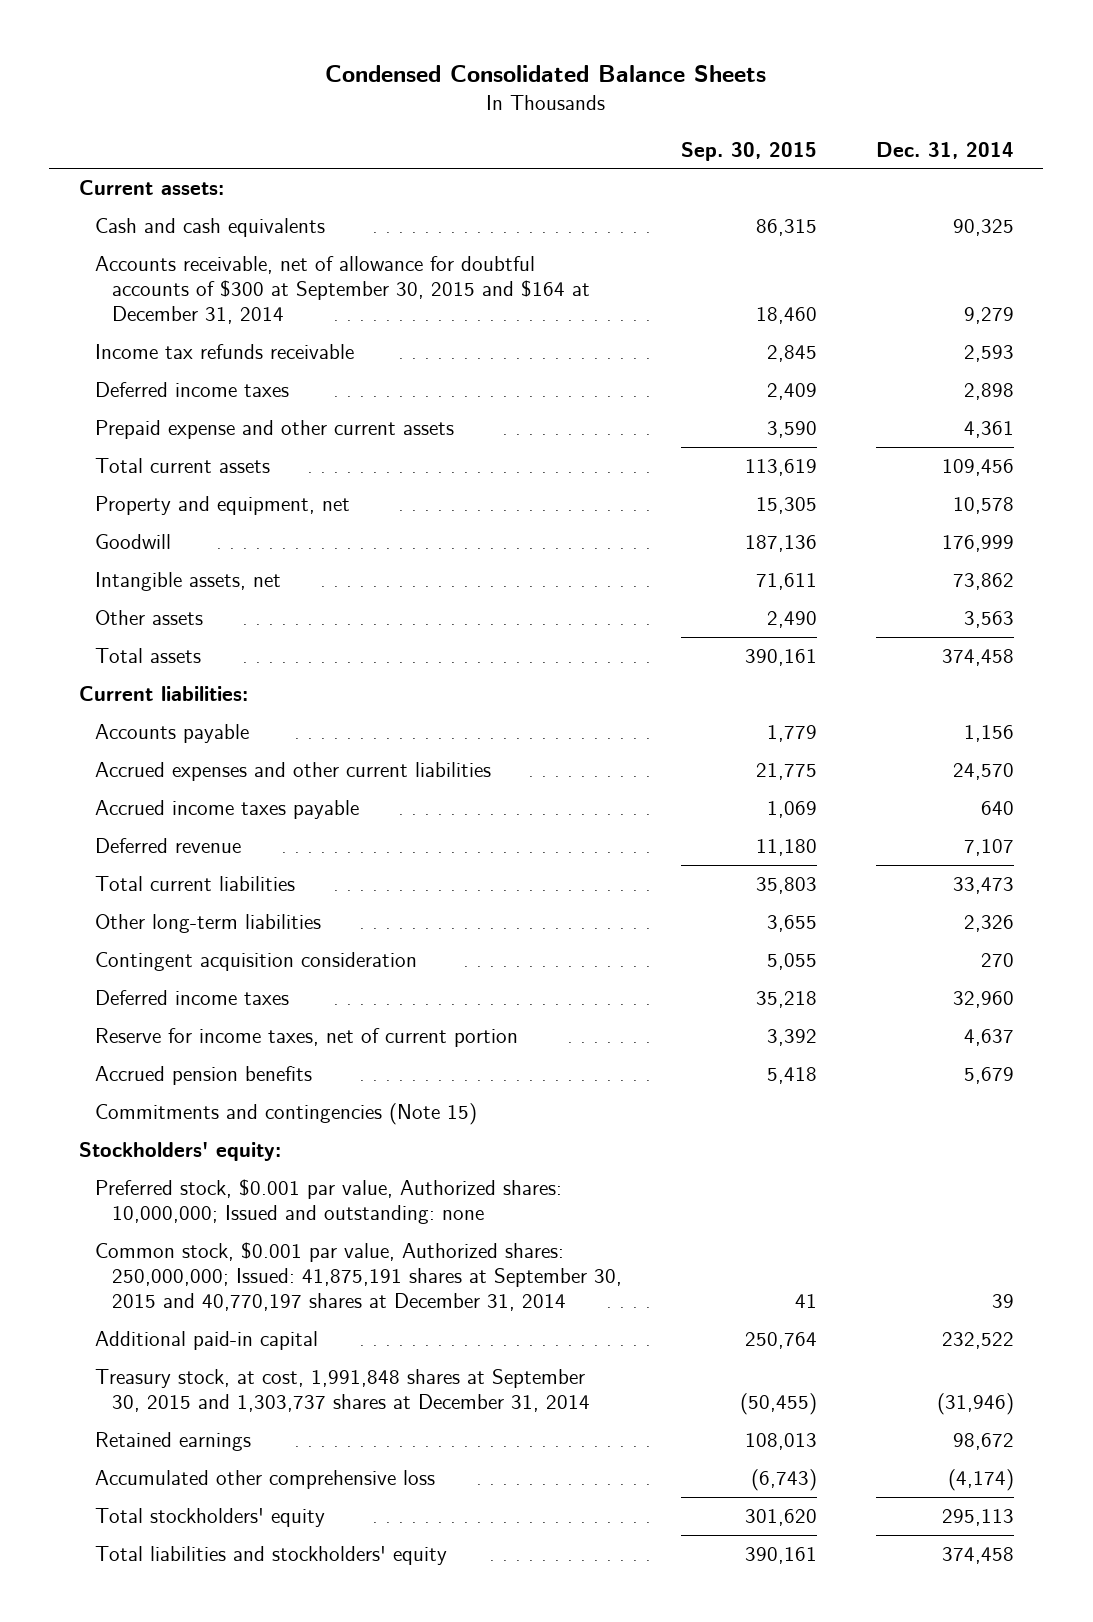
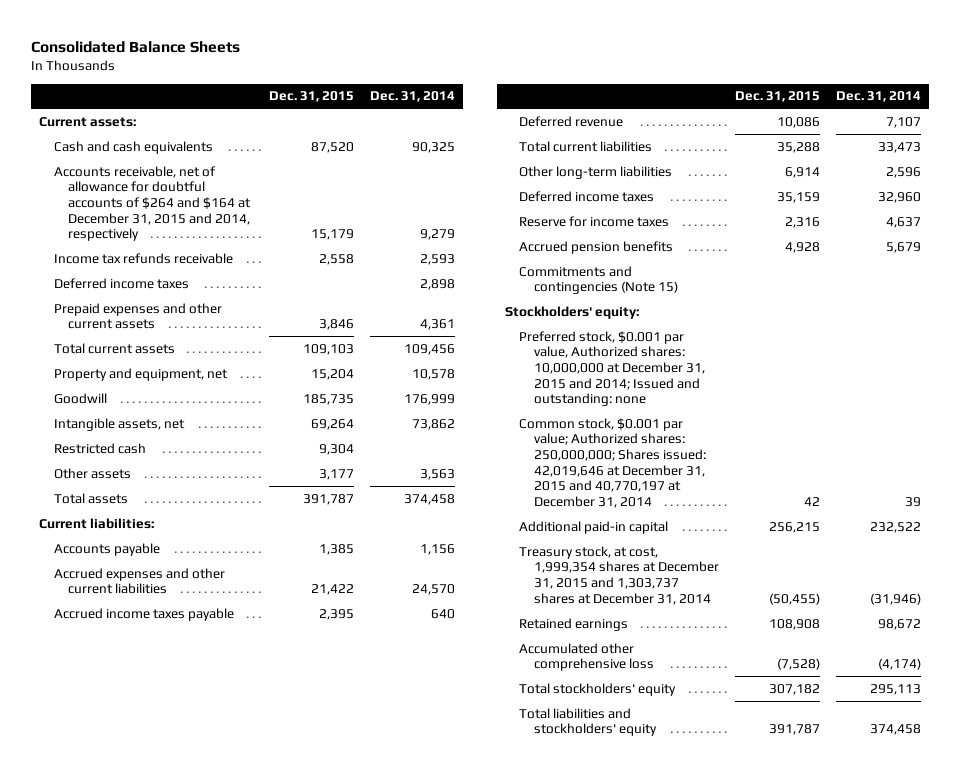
[325,64,767,82] Condensed Consolidated Balance Sheets -> [31,40,241,53] Consolidated Balance Sheets
[680,141,817,161] Sep. 30, 2015 -> none
none -> [269,91,355,103] Dec. 31, 2015
[95,256,590,325] Accounts receivable, net of allowance for doubtful accounts of $300 at September 30, 2015 and $164 at December 31, 2014 -> [53,165,252,242] Accounts receivable, net of allowance for doubtful accounts of $264 and $164 at December 31, 2015 and 2014, respectively
[95,420,455,440] Prepaid expense and other current assets -> [53,302,222,330] Prepaid expenses and other current assets
none -> [53,442,146,454] Restricted cash
[95,952,418,972] Contingent acquisition consideration -> none
[963,915,1014,933] 2,326 -> [886,166,922,178] 2,596
[95,1028,519,1048] Reserve for income taxes, net of current portion -> [519,215,670,227] Reserve for income taxes
[95,1179,563,1225] Preferred stock, $0.001 par value, Authorized shares: 10,000,000; Issued and outstanding: none -> [519,330,706,407] Preferred stock, $0.001 par value, Authorized shares: 10,000,000 at December 31, 2015 and 2014; Issued and outstanding: none
[95,1242,622,1312] Common stock, $0.001 par value, Authorized shares: 250,000,000; Issued: 41,875,191 shares at September 30, 2015 and 40,770,197 shares at December 31, 2014 -> [519,417,707,508] Common stock, $0.001 par value; Authorized shares: 250,000,000; Shares issued: 42,019,646 at December 31, 2015 and 40,770,197 at December 31, 2014
[95,1369,590,1413] Treasury stock, at cost, 1,991,848 shares at September 30, 2015 and 1,303,737 shares at December 31, 2014 -> [519,545,720,605] Treasury stock, at cost, 1,999,354 shares at December 31, 2015 and 1,303,737 shares at December 31, 2014

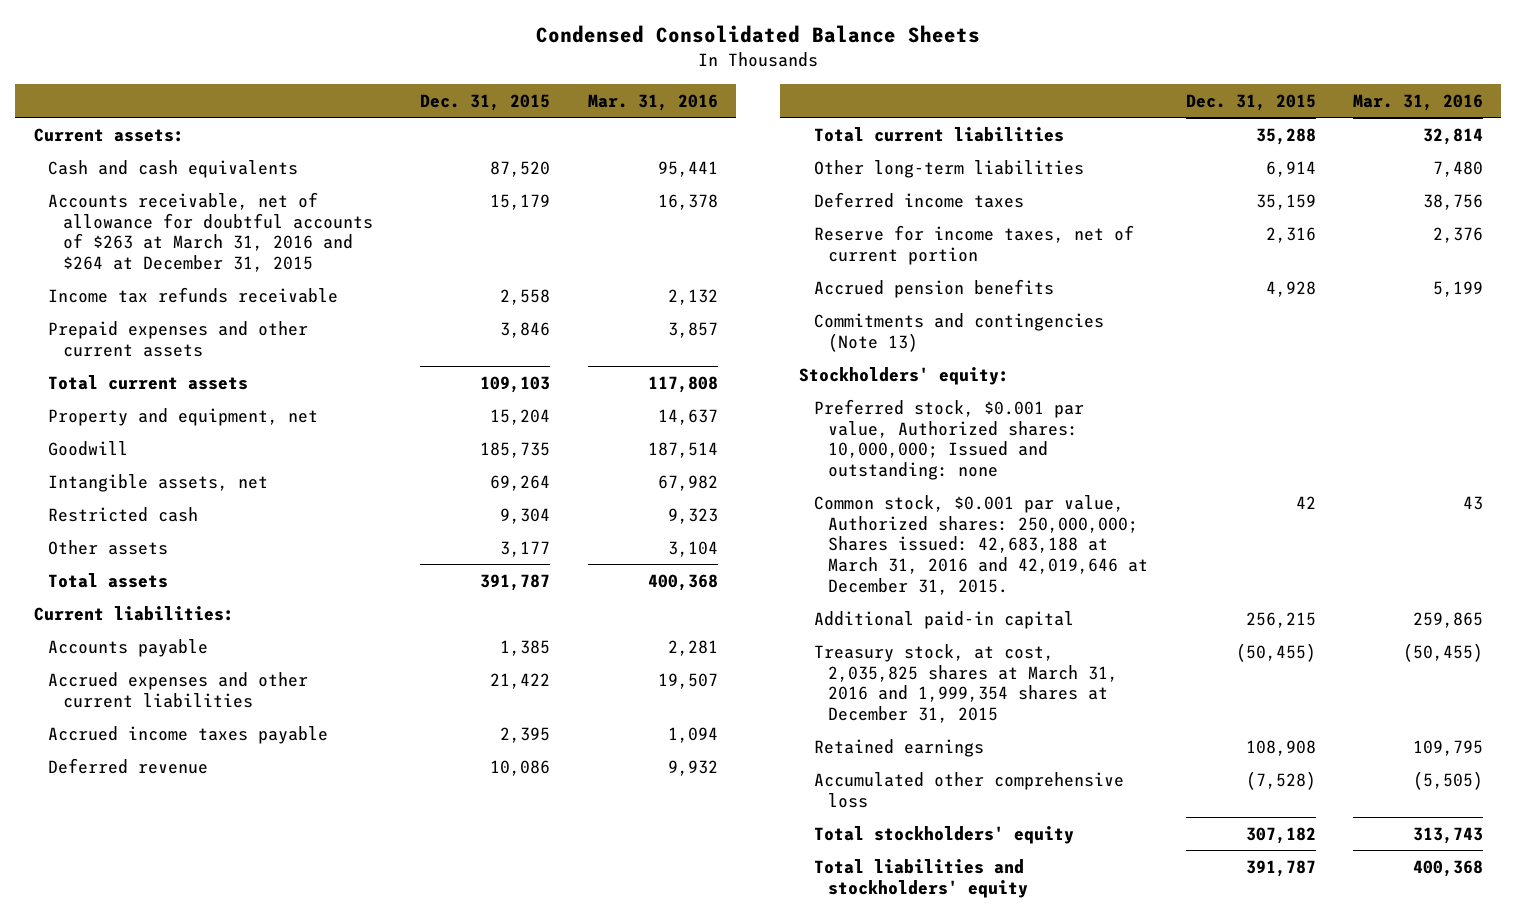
[31,40,241,53] Consolidated Balance Sheets -> [536,25,981,44] Condensed Consolidated Balance Sheets
[370,91,456,103] Dec. 31, 2014 -> none
none -> [587,93,718,111] Mar. 31, 2016
[53,165,252,242] Accounts receivable, net of allowance for doubtful accounts of $264 and $164 at December 31, 2015 and 2014, respectively -> [48,191,374,272] Accounts receivable, net of allowance for doubtful accounts of $263 at March 31, 2016 and $264 at December 31, 2015
[53,277,189,289] Deferred income taxes -> none
[519,215,670,227] Reserve for income taxes -> [813,224,1134,265] Reserve for income taxes, net of current portion
[519,265,679,295] Commitments and contingencies (Note 15) -> [813,312,1104,352] Commitments and contingencies (Note 13)
[519,330,706,407] Preferred stock, $0.001 par value, Authorized shares: 10,000,000 at December 31, 2015 and 2014; Issued and outstanding: none -> [813,398,1084,480] Preferred stock, $0.001 par value, Authorized shares: 10,000,000; Issued and outstanding: none
[519,417,707,508] Common stock, $0.001 par value; Authorized shares: 250,000,000; Shares issued: 42,019,646 at December 31, 2015 and 40,770,197 at December 31, 2014 -> [813,494,1149,595] Common stock, $0.001 par value, Authorized shares: 250,000,000; Shares issued: 42,683,188 at March 31, 2016 and 42,019,646 at December 31, 2015.
[519,545,720,605] Treasury stock, at cost, 1,999,354 shares at December 31, 2015 and 1,303,737 shares at December 31, 2014 -> [813,643,1119,723] Treasury stock, at cost, 2,035,825 shares at March 31, 2016 and 1,999,354 shares at December 31, 2015

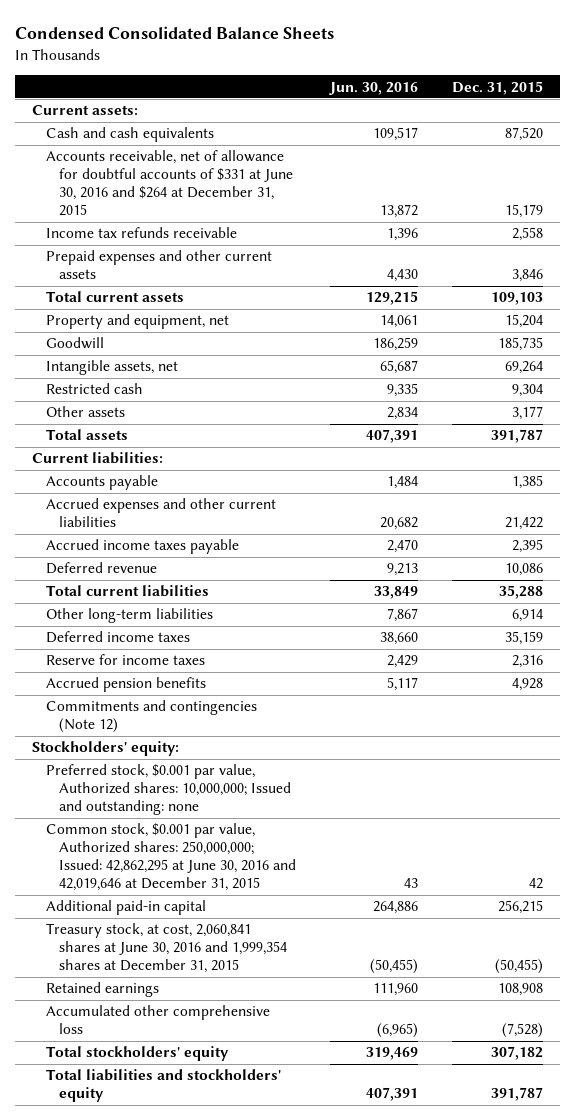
[587,93,718,111] Mar. 31, 2016 -> none
none -> [329,81,419,95] Jun. 30, 2016
[48,191,374,272] Accounts receivable, net of allowance for doubtful accounts of $263 at March 31, 2016 and $264 at December 31, 2015 -> [45,150,294,217] Accounts receivable, net of allowance for doubtful accounts of $331 at June 30, 2016 and $264 at December 31, 2015
[813,224,1134,265] Reserve for income taxes, net of current portion -> [45,654,205,666] Reserve for income taxes
[813,312,1104,352] Commitments and contingencies (Note 13) -> [45,700,257,734] Commitments and contingencies (Note 12)
[813,494,1149,595] Common stock, $0.001 par value, Authorized shares: 250,000,000; Shares issued: 42,683,188 at March 31, 2016 and 42,019,646 at December 31, 2015. -> [45,823,297,892] Common stock, $0.001 par value, Authorized shares: 250,000,000; Issued: 42,862,295 at June 30, 2016 and 42,019,646 at December 31, 2015
[813,643,1119,723] Treasury stock, at cost, 2,035,825 shares at March 31, 2016 and 1,999,354 shares at December 31, 2015 -> [45,923,288,974] Treasury stock, at cost, 2,060,841 shares at June 30, 2016 and 1,999,354 shares at December 31, 2015

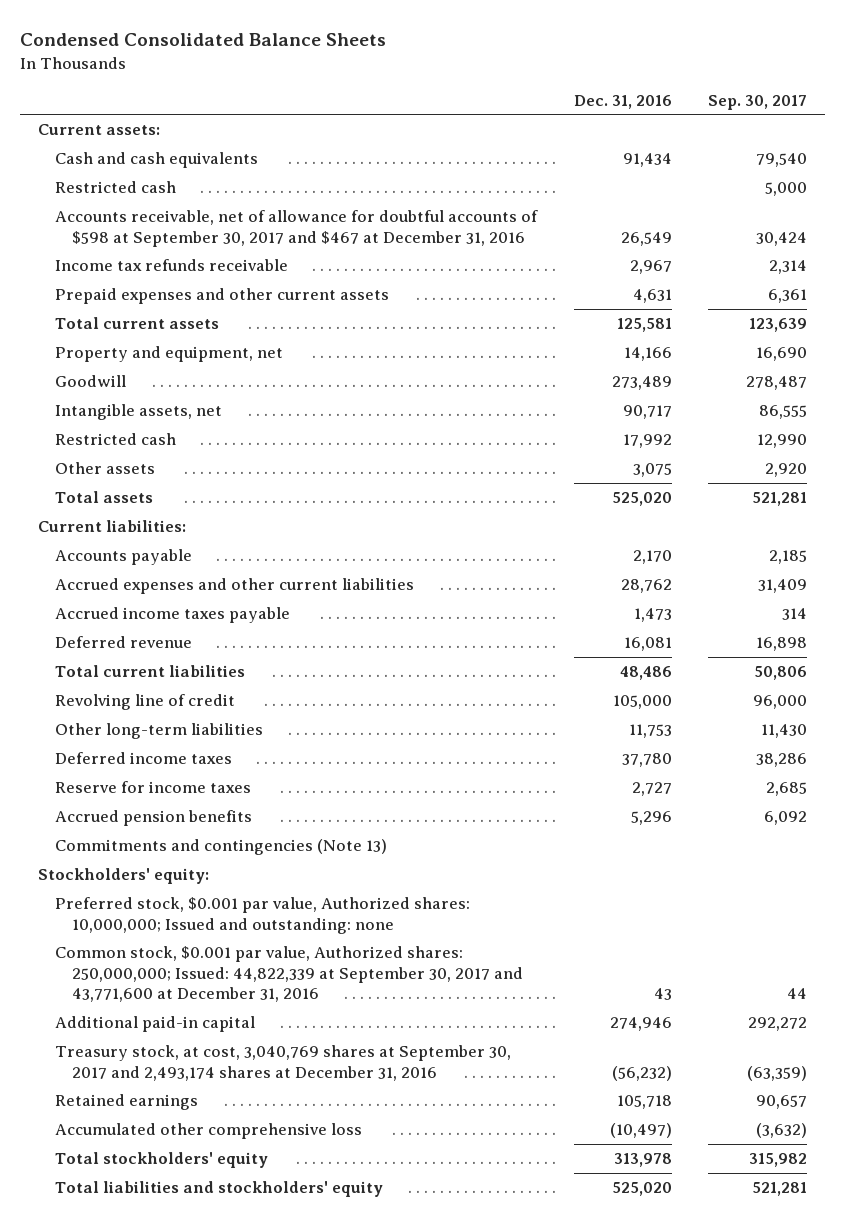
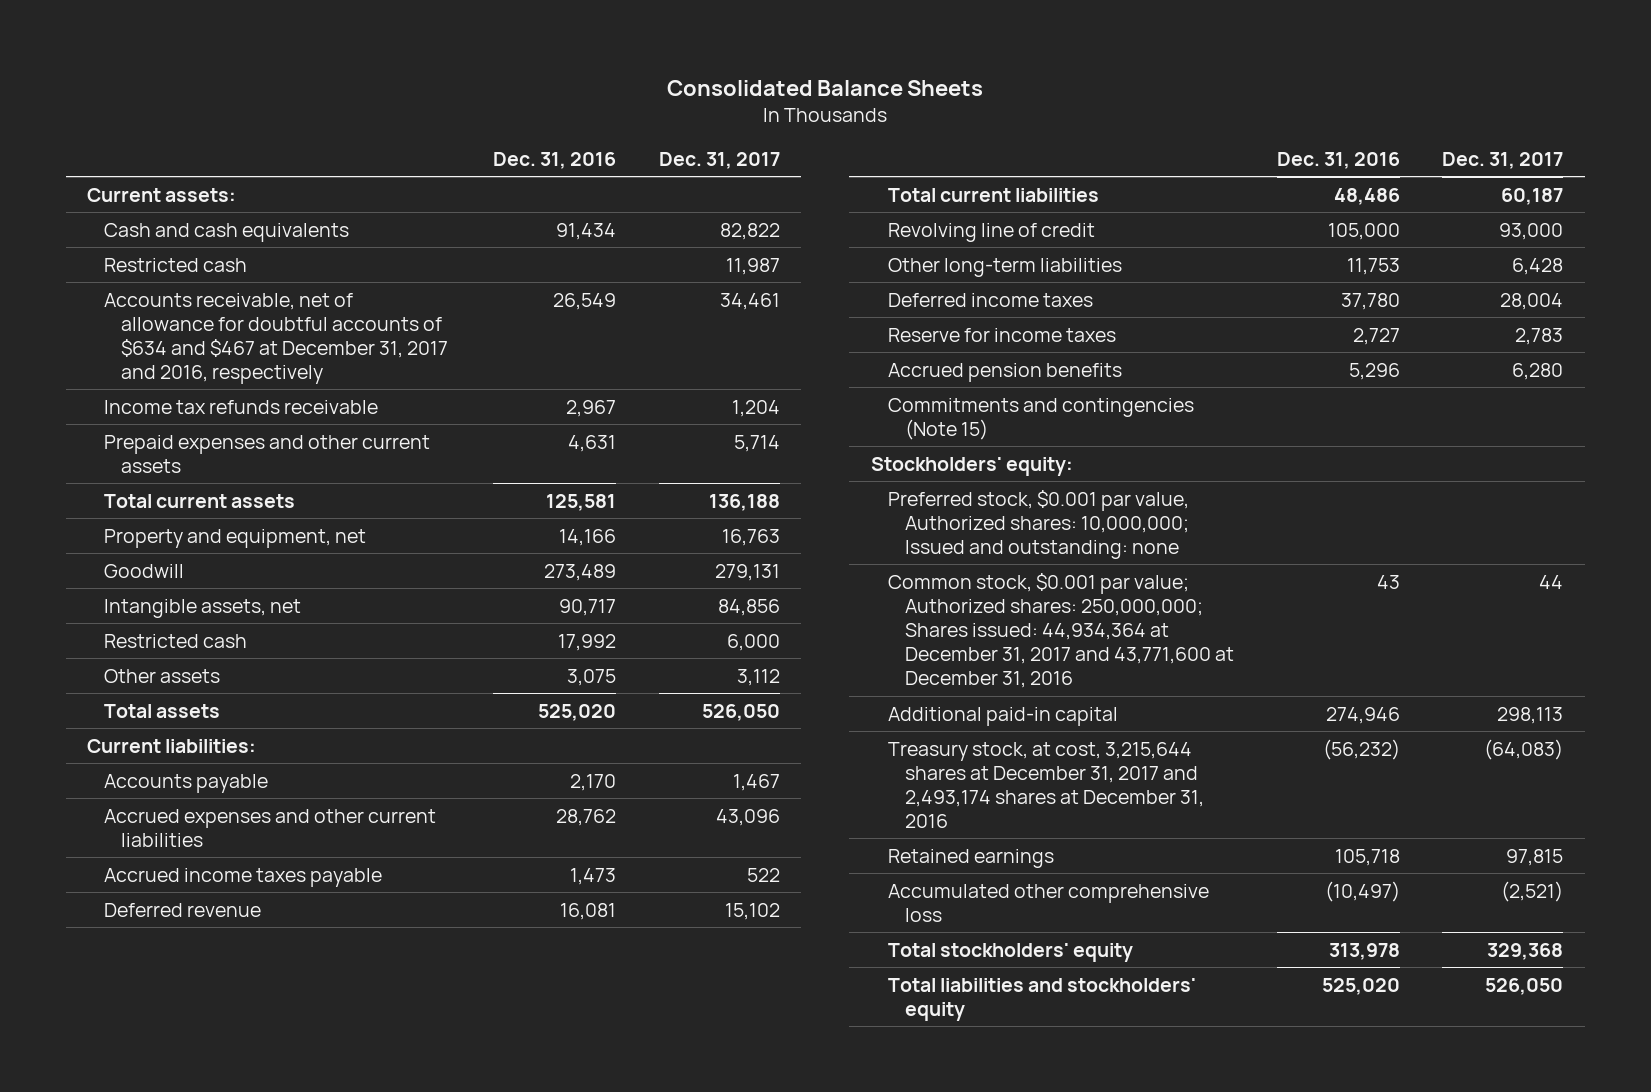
[20,33,387,47] Condensed Consolidated Balance Sheets -> [667,79,984,96] Consolidated Balance Sheets
[708,94,808,110] Sep. 30, 2017 -> none
none -> [658,151,780,169] Dec. 31, 2017
[55,210,539,247] Accounts receivable, net of allowance for doubtful accounts of $598 at September 30, 2017 and $467 at December 31, 2016 -> [104,292,449,384] Accounts receivable, net of allowance for doubtful accounts of $634 and $467 at December 31, 2017 and 2016, respectively
[55,839,388,856] Commitments and contingencies (Note 13) -> [887,397,1194,440] Commitments and contingencies (Note 15)
[55,946,524,1003] Common stock, $0.001 par value, Authorized shares: 250,000,000; Issued: 44,822,339 at September 30, 2017 and 43,771,600 at December 31, 2016 -> [887,572,1234,689] Common stock, $0.001 par value; Authorized shares: 250,000,000; Shares issued: 44,934,364 at December 31, 2017 and 43,771,600 at December 31, 2016
[55,1045,512,1081] Treasury stock, at cost, 3,040,769 shares at September 30, 2017 and 2,493,174 shares at December 31, 2016 -> [887,741,1204,828] Treasury stock, at cost, 3,215,644 shares at December 31, 2017 and 2,493,174 shares at December 31, 2016

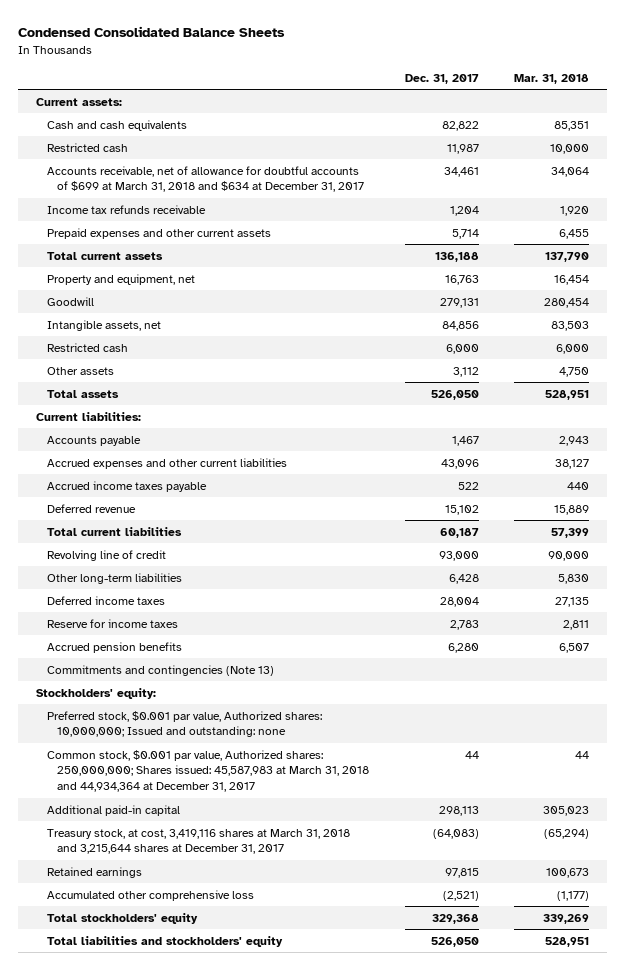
[667,79,984,96] Consolidated Balance Sheets -> [18,26,286,38] Condensed Consolidated Balance Sheets
[493,151,617,169] Dec. 31, 2016 -> none
none -> [514,73,590,84] Mar. 31, 2018
[104,292,449,384] Accounts receivable, net of allowance for doubtful accounts of $634 and $467 at December 31, 2017 and 2016, respectively -> [46,165,365,193] Accounts receivable, net of allowance for doubtful accounts of $699 at March 31, 2018 and $634 at December 31, 2017
[887,397,1194,440] Commitments and contingencies (Note 15) -> [46,664,274,676] Commitments and contingencies (Note 13)
[887,572,1234,689] Common stock, $0.001 par value; Authorized shares: 250,000,000; Shares issued: 44,934,364 at December 31, 2017 and 43,771,600 at December 31, 2016 -> [46,749,370,793] Common stock, $0.001 par value, Authorized shares: 250,000,000; Shares issued: 45,587,983 at March 31, 2018 and 44,934,364 at December 31, 2017
[887,741,1204,828] Treasury stock, at cost, 3,215,644 shares at December 31, 2017 and 2,493,174 shares at December 31, 2016 -> [46,828,350,855] Treasury stock, at cost, 3,419,116 shares at March 31, 2018 and 3,215,644 shares at December 31, 2017

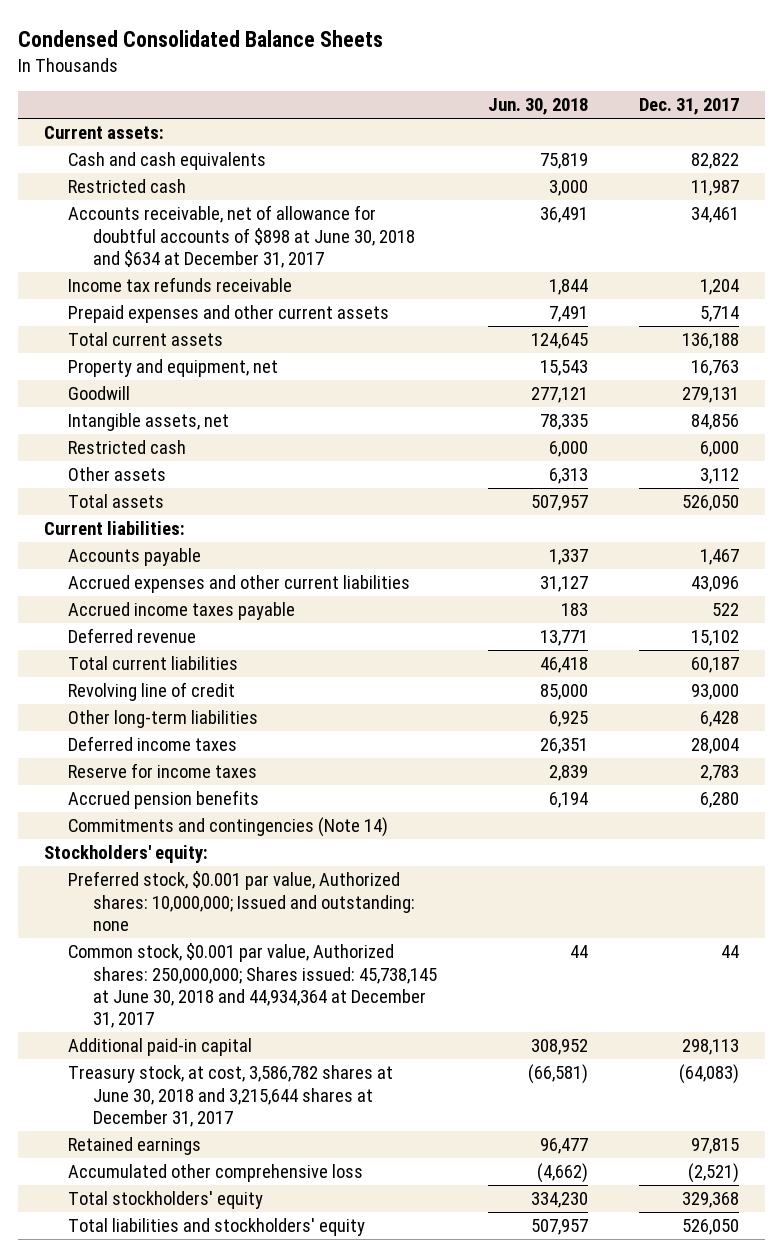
[514,73,590,84] Mar. 31, 2018 -> none
none -> [487,98,588,116] Jun. 30, 2018
[46,165,365,193] Accounts receivable, net of allowance for doubtful accounts of $699 at March 31, 2018 and $634 at December 31, 2017 -> [68,205,415,268] Accounts receivable, net of allowance for doubtful accounts of $898 at June 30, 2018 and $634 at December 31, 2017
[46,664,274,676] Commitments and contingencies (Note 13) -> [68,817,389,838] Commitments and contingencies (Note 14)
[46,749,370,793] Common stock, $0.001 par value, Authorized shares: 250,000,000; Shares issued: 45,587,983 at March 31, 2018 and 44,934,364 at December 31, 2017 -> [68,943,437,1029] Common stock, $0.001 par value, Authorized shares: 250,000,000; Shares issued: 45,738,145 at June 30, 2018 and 44,934,364 at December 31, 2017
[46,828,350,855] Treasury stock, at cost, 3,419,116 shares at March 31, 2018 and 3,215,644 shares at December 31, 2017 -> [68,1065,394,1127] Treasury stock, at cost, 3,586,782 shares at June 30, 2018 and 3,215,644 shares at December 31, 2017

